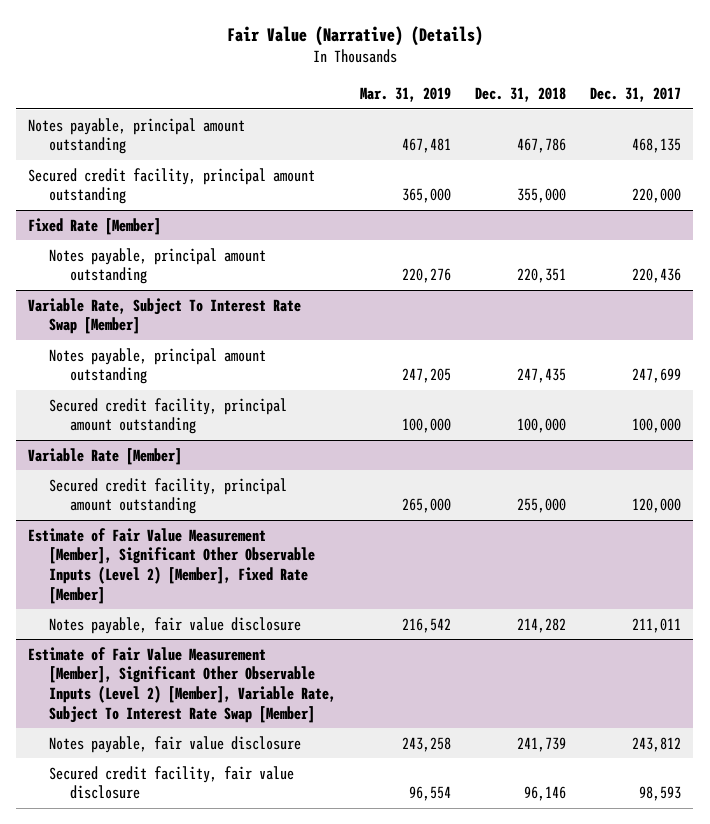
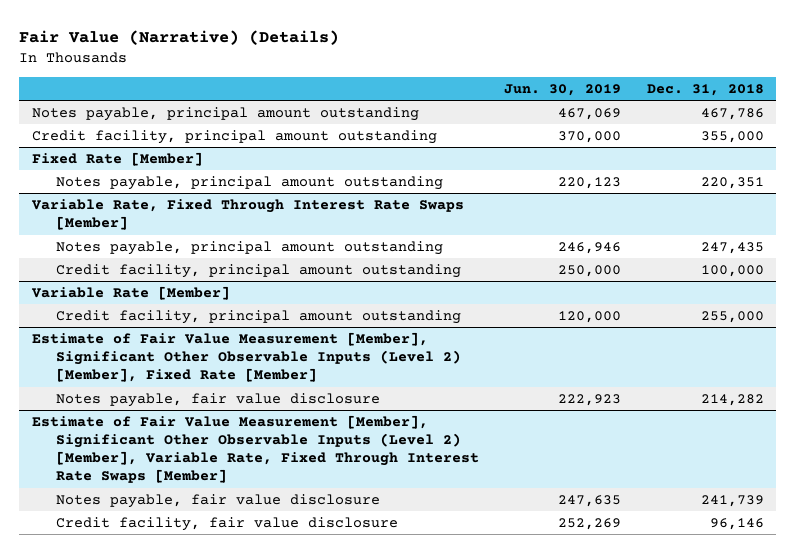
[360,86,452,102] Mar. 31, 2019 -> none
[590,86,682,102] Dec. 31, 2017 -> none
none -> [504,84,622,97] Jun. 30, 2019
[28,167,316,205] Secured credit facility, principal amount outstanding -> [32,130,438,145] Credit facility, principal amount outstanding
[28,297,302,335] Variable Rate, Subject To Interest Rate Swap [Member] -> [31,199,465,231] Variable Rate, Fixed Through Interest Rate Swaps [Member]
[49,397,288,435] Secured credit facility, principal amount outstanding -> [55,264,461,279] Credit facility, principal amount outstanding
[49,477,288,515] Secured credit facility, principal amount outstanding -> [55,310,461,325] Credit facility, principal amount outstanding
[28,646,337,723] Estimate of Fair Value Measurement [Member], Significant Other Observable Inputs (Level 2) [Member], Variable Rate, Subject To Interest Rate Swap [Member] -> [32,415,479,484] Estimate of Fair Value Measurement [Member], Significant Other Observable Inputs (Level 2) [Member], Variable Rate, Fixed Through Interest Rate Swaps [Member]
[49,765,295,800] Secured credit facility, fair value disclosure -> [55,517,398,532] Credit facility, fair value disclosure

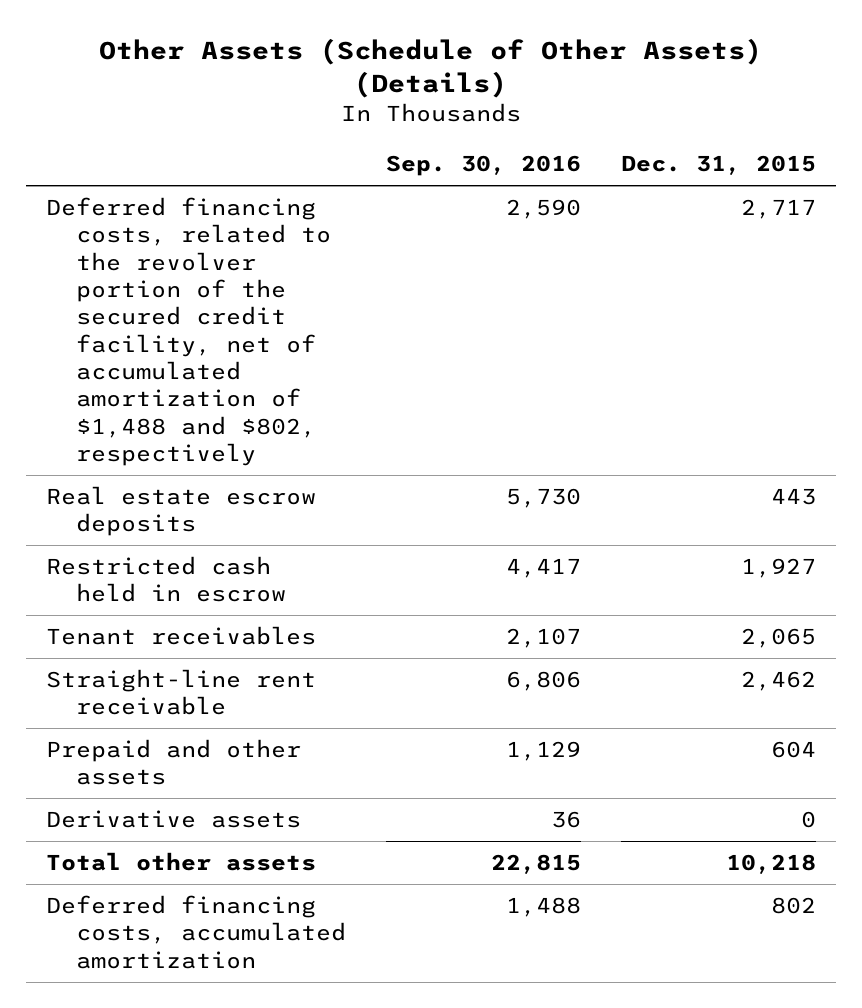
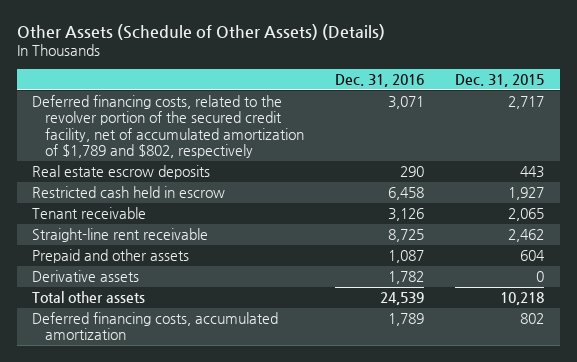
[385,155,581,177] Sep. 30, 2016 -> none
none -> [335,73,425,87] Dec. 31, 2016
[45,196,331,467] Deferred financing costs, related to the revolver portion of the secured credit facility, net of accumulated amortization of $1,488 and $802, respectively -> [32,95,305,158] Deferred financing costs, related to the revolver portion of the secured credit facility, net of accumulated amortization of $1,789 and $802, respectively
[45,625,316,645] Tenant receivables -> [32,207,147,220] Tenant receivable

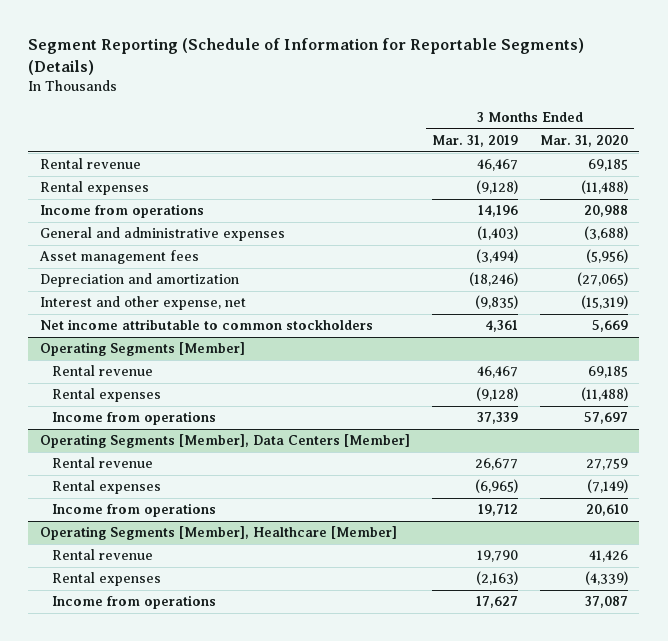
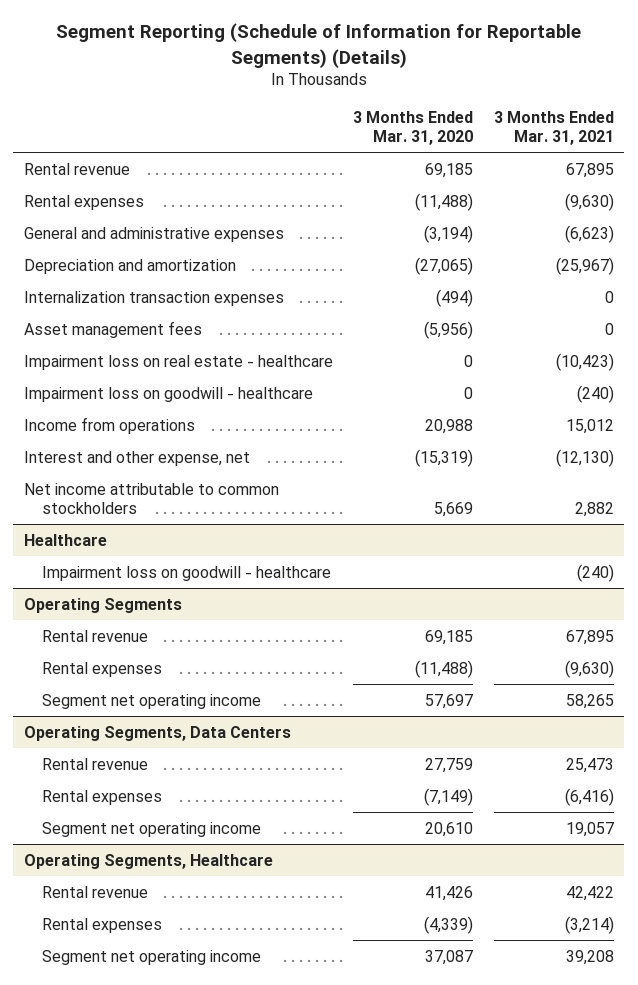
[431,135,518,148] Mar. 31, 2019 -> none
none -> [493,111,614,146] 3 Months Ended Mar. 31, 2021
[583,226,628,241] (3,688) -> [424,224,474,243] (3,194)
none -> [23,290,284,306] Internalization transaction expenses
[38,250,199,265] Asset management fees -> [23,320,202,338] Asset management fees
none -> [23,354,333,370] Impairment loss on real estate - healthcare
none -> [23,386,313,402] Impairment loss on goodwill - healthcare
[39,204,204,219] Income from operations -> [23,416,195,434] Income from operations
none -> [23,533,107,546] Healthcare
none -> [41,565,331,581] Impairment loss on goodwill - healthcare
[39,342,245,357] Operating Segments [Member] -> [23,597,182,613] Operating Segments
[51,411,216,426] Income from operations -> [41,693,261,709] Segment net operating income
[39,434,410,449] Operating Segments [Member], Data Centers [Member] -> [23,725,291,741] Operating Segments, Data Centers
[51,503,216,518] Income from operations -> [41,821,261,837] Segment net operating income
[39,526,397,541] Operating Segments [Member], Healthcare [Member] -> [23,853,273,869] Operating Segments, Healthcare
[51,595,216,610] Income from operations -> [41,949,261,965] Segment net operating income

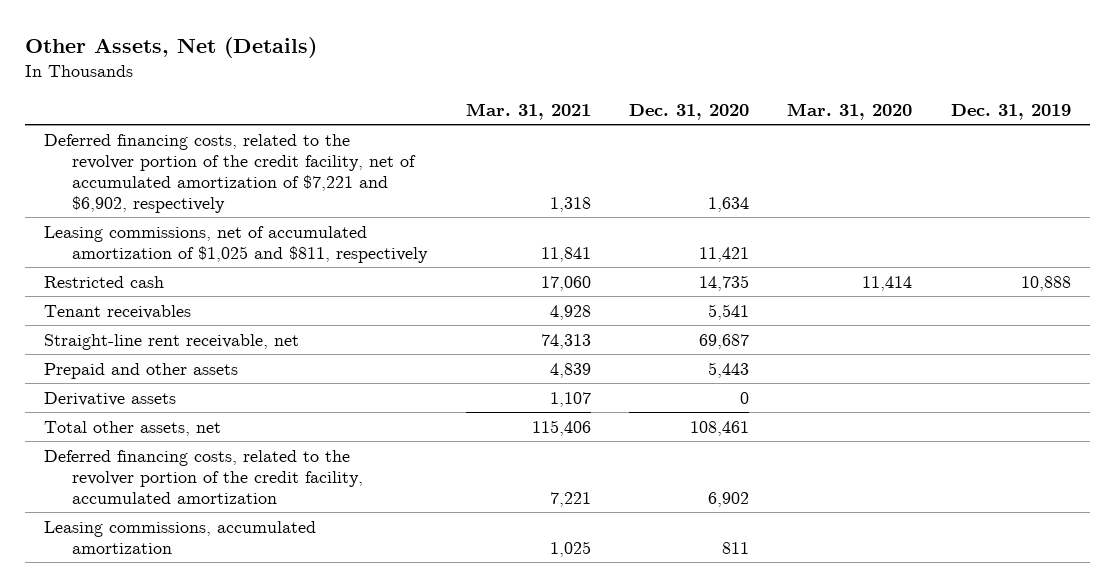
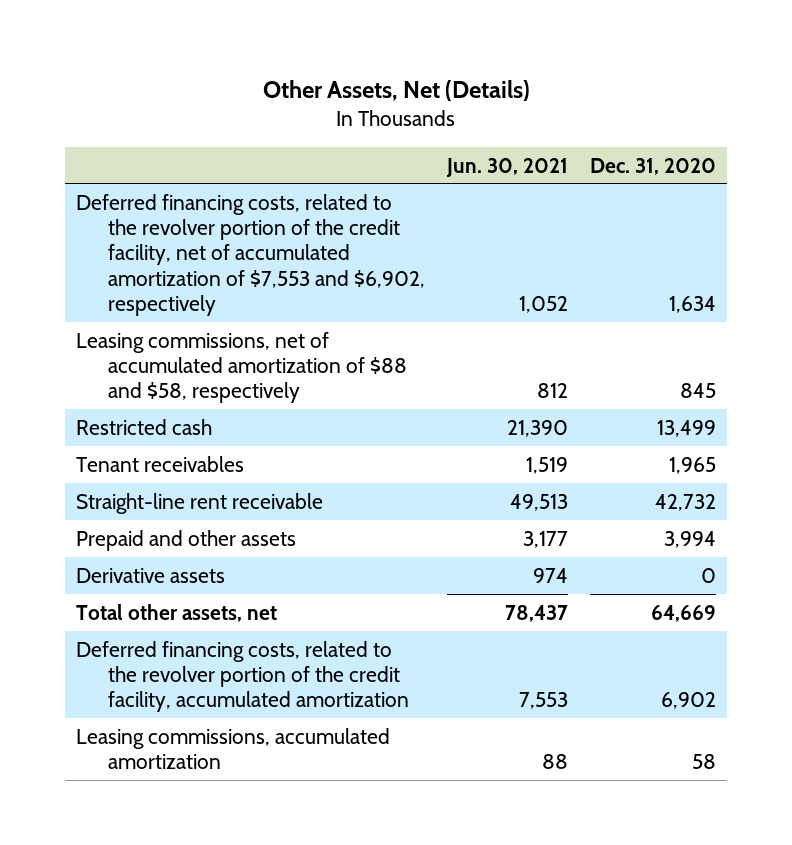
[465,102,591,120] Mar. 31, 2021 -> none
[787,102,913,120] Mar. 31, 2020 -> none
[950,103,1071,120] Dec. 31, 2019 -> none
none -> [446,157,569,177] Jun. 30, 2021
[44,133,417,213] Deferred financing costs, related to the revolver portion of the credit facility, net of accumulated amortization of $7,221 and $6,902, respectively -> [75,193,426,317] Deferred financing costs, related to the revolver portion of the credit facility, net of accumulated amortization of $7,553 and $6,902, respectively
[44,225,429,263] Leasing commissions, net of accumulated amortization of $1,025 and $811, respectively -> [75,331,408,404] Leasing commissions, net of accumulated amortization of $88 and $58, respectively
[698,246,749,262] 11,421 -> [680,383,717,399] 845
[698,274,749,291] 14,735 -> [657,419,717,437] 13,499
[707,303,749,320] 5,541 -> [669,456,717,474] 1,965
[44,333,300,350] Straight-line rent receivable, net -> [75,492,323,514] Straight-line rent receivable
[698,333,749,349] 69,687 -> [655,493,717,511] 42,732
[707,361,749,378] 5,443 -> [664,530,717,548] 3,994
[689,420,749,436] 108,461 -> [651,604,717,622] 64,669
[721,541,749,554] 811 -> [692,754,717,770] 58

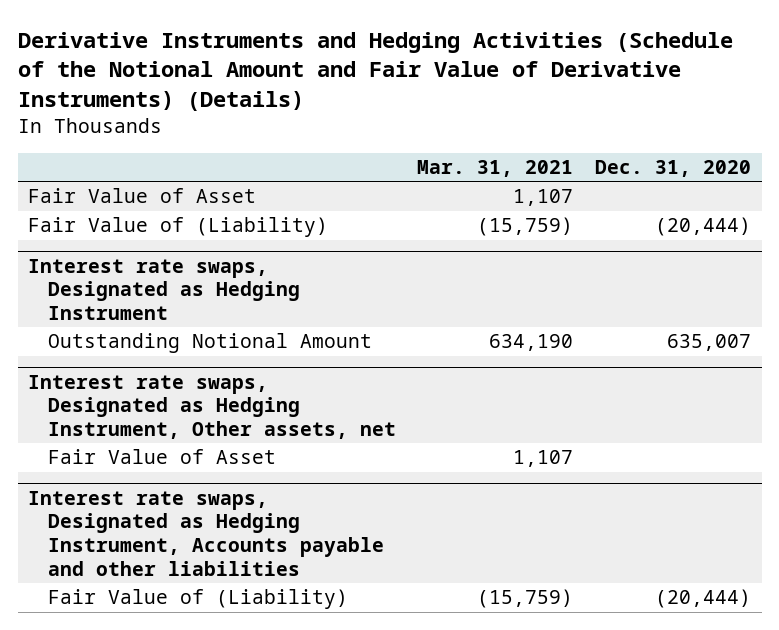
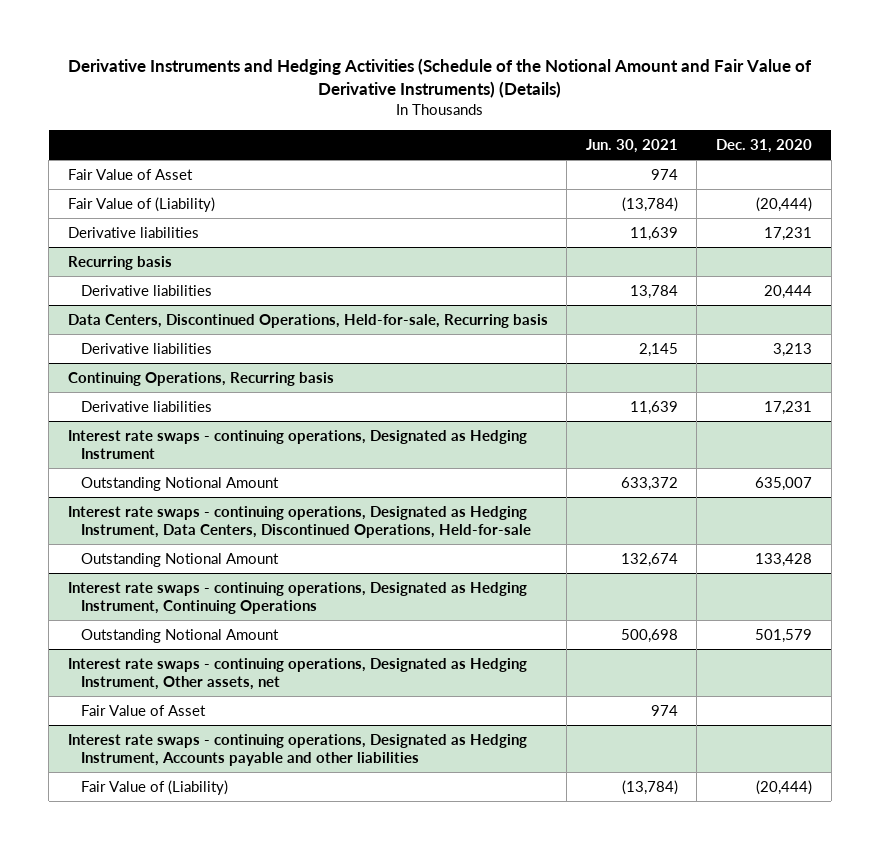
[417,159,574,177] Mar. 31, 2021 -> none
none -> [585,139,678,154] Jun. 30, 2021
none -> [67,226,199,238] Derivative liabilities
none -> [67,255,172,270] Recurring basis
none -> [80,284,212,296] Derivative liabilities
none -> [67,313,548,328] Data Centers, Discontinued Operations, Held-for-sale, Recurring basis
none -> [80,342,212,354] Derivative liabilities
none -> [67,371,334,386] Continuing Operations, Recurring basis
none -> [80,400,212,412] Derivative liabilities
[28,258,300,321] Interest rate swaps, Designated as Hedging Instrument -> [67,429,527,460] Interest rate swaps - continuing operations, Designated as Hedging Instrument
none -> [67,505,531,539] Interest rate swaps - continuing operations, Designated as Hedging Instrument, Data Centers, Discontinued Operations, Held-for-sale
none -> [80,552,279,567] Outstanding Notional Amount
none -> [67,581,527,615] Interest rate swaps - continuing operations, Designated as Hedging Instrument, Continuing Operations
none -> [80,628,279,643] Outstanding Notional Amount
[28,374,396,440] Interest rate swaps, Designated as Hedging Instrument, Other assets, net -> [67,657,527,691] Interest rate swaps - continuing operations, Designated as Hedging Instrument, Other assets, net
[28,490,384,576] Interest rate swaps, Designated as Hedging Instrument, Accounts payable and other liabilities -> [67,733,527,767] Interest rate swaps - continuing operations, Designated as Hedging Instrument, Accounts payable and other liabilities

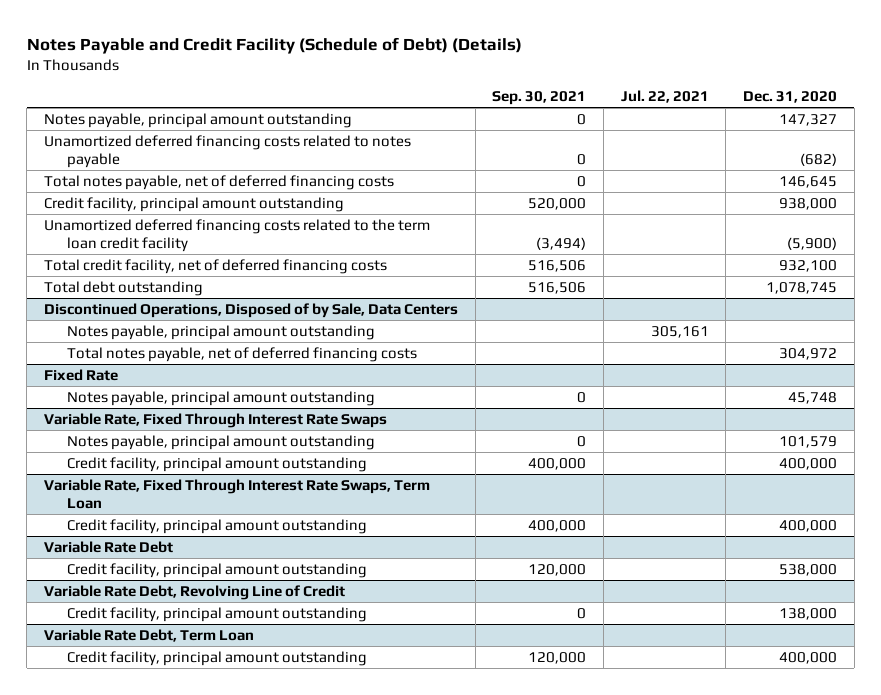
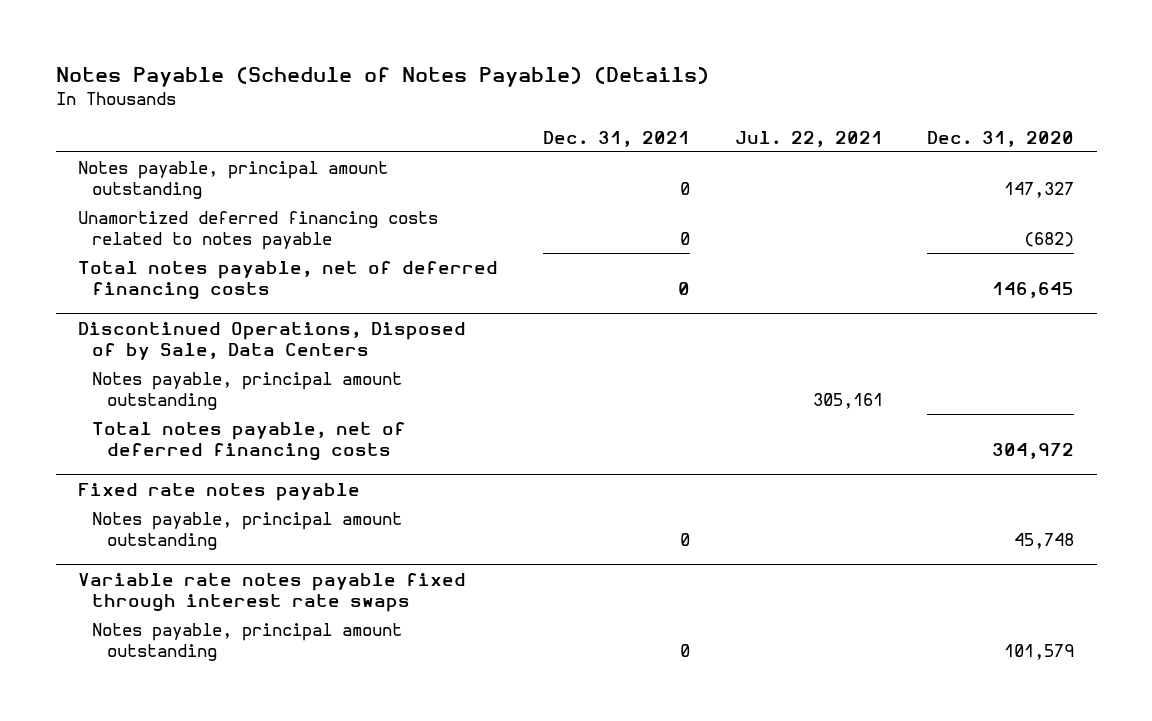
[26,37,522,55] Notes Payable and Credit Facility (Schedule of Debt) (Details) -> [55,67,709,88] Notes Payable (Schedule of Notes Payable) (Details)
[492,90,587,105] Sep. 30, 2021 -> none
none -> [542,130,690,147] Dec. 31, 2021
[44,196,345,212] Credit facility, principal amount outstanding -> none
[44,218,431,253] Unamortized deferred financing costs related to the term loan credit facility -> none
[44,258,388,274] Total credit facility, net of deferred financing costs -> none
[44,280,204,296] Total debt outstanding -> none
[44,368,119,381] Fixed Rate -> [78,482,361,501] Fixed rate notes payable
[44,412,388,428] Variable Rate, Fixed Through Interest Rate Swaps -> [78,572,467,612] Variable rate notes payable fixed through interest rate swaps
[67,456,368,472] Credit facility, principal amount outstanding -> none
[44,478,431,510] Variable Rate, Fixed Through Interest Rate Swaps, Term Loan -> none
[67,518,368,534] Credit facility, principal amount outstanding -> none
[44,540,174,553] Variable Rate Debt -> none
[67,562,368,578] Credit facility, principal amount outstanding -> none
[44,584,346,600] Variable Rate Debt, Revolving Line of Credit -> none
[67,606,368,622] Credit facility, principal amount outstanding -> none
[44,628,255,642] Variable Rate Debt, Term Loan -> none
[67,650,368,666] Credit facility, principal amount outstanding -> none

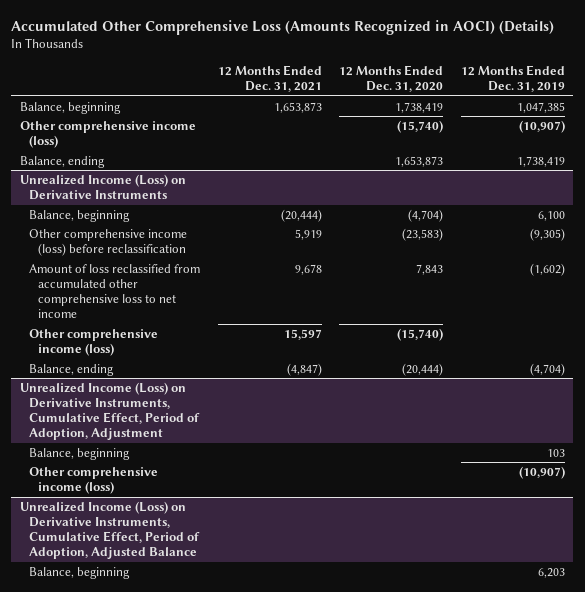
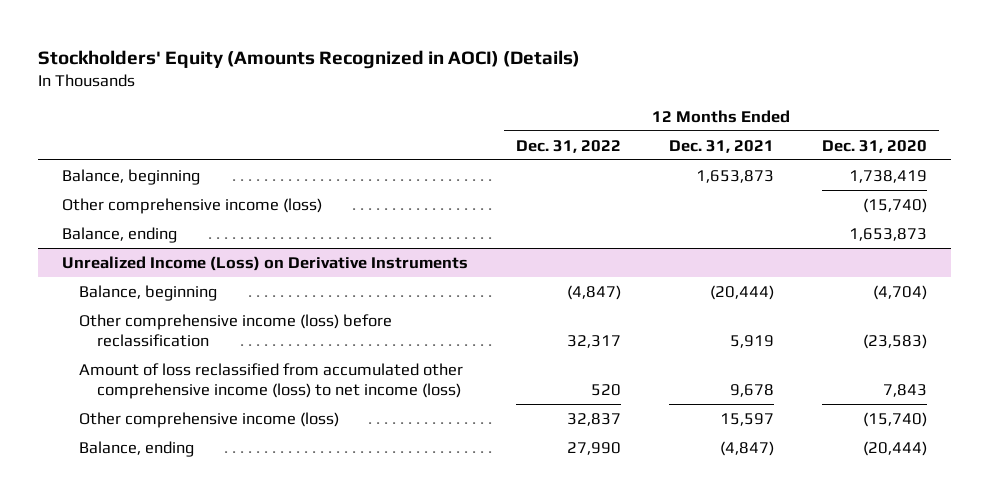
[11,20,555,36] Accumulated Other Comprehensive Loss (Amounts Recognized in AOCI) (Details) -> [38,49,581,69] Stockholders' Equity (Amounts Recognized in AOCI) (Details)
[460,65,565,93] 12 Months Ended Dec. 31, 2019 -> none
none -> [515,139,621,153] Dec. 31, 2022
[29,263,201,318] Amount of loss reclassified from accumulated other comprehensive loss to net income -> [79,362,464,400] Amount of loss reclassified from accumulated other comprehensive income (loss) to net income (loss)
[20,381,201,440] Unrealized Income (Loss) on Derivative Instruments, Cumulative Effect, Period of Adoption, Adjustment -> none
[29,447,131,460] Balance, beginning -> none
[29,466,159,494] Other comprehensive income (loss) -> none
[20,500,201,559] Unrealized Income (Loss) on Derivative Instruments, Cumulative Effect, Period of Adoption, Adjusted Balance -> none
[29,566,131,579] Balance, beginning -> none

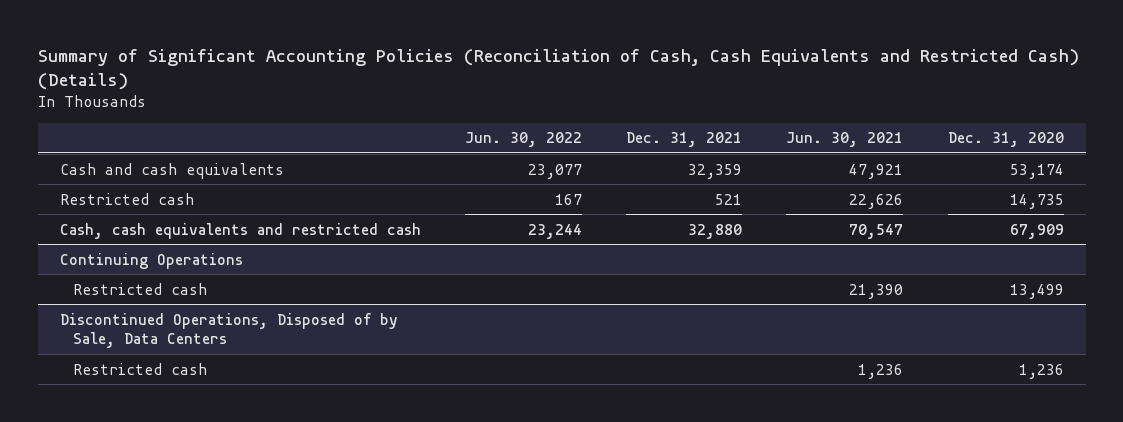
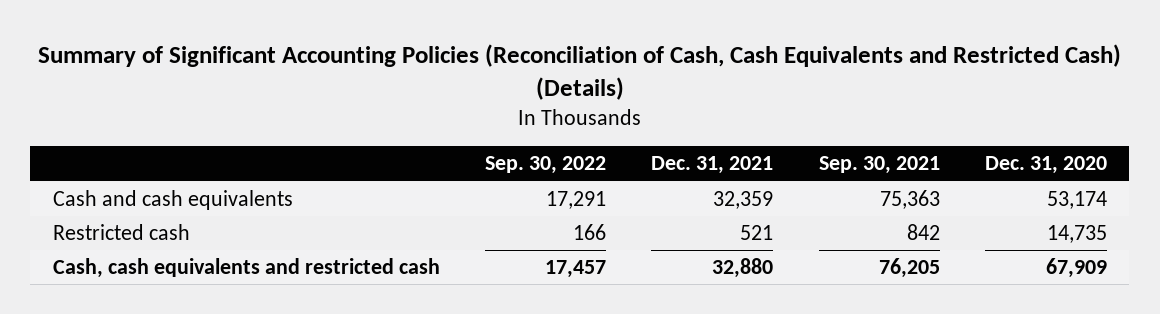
[465,132,583,148] Jun. 30, 2022 -> none
[786,132,904,148] Jun. 30, 2021 -> none
none -> [485,156,607,175] Sep. 30, 2022
none -> [818,156,940,175] Sep. 30, 2021
[59,252,243,269] Continuing Operations -> none
[72,282,207,295] Restricted cash -> none
[59,312,398,348] Discontinued Operations, Disposed of by Sale, Data Centers -> none
[72,362,207,375] Restricted cash -> none

